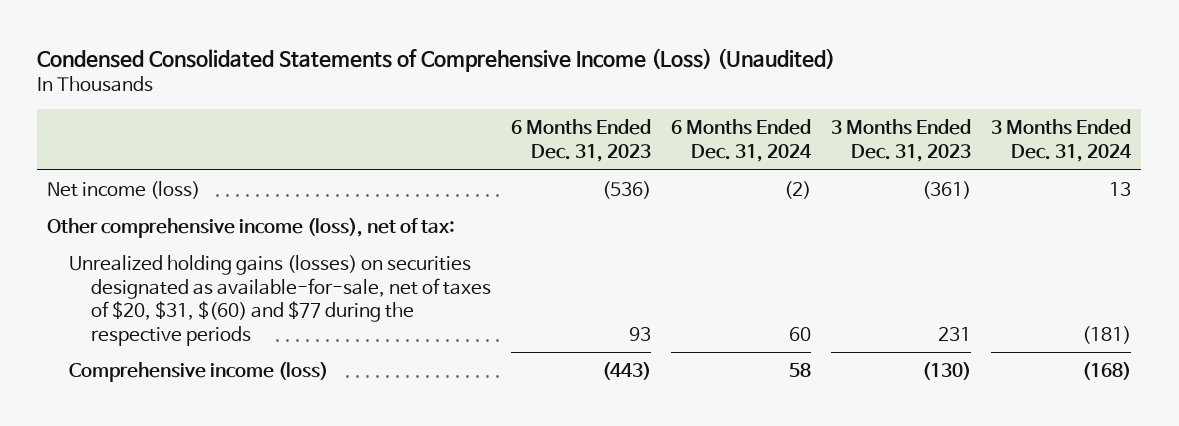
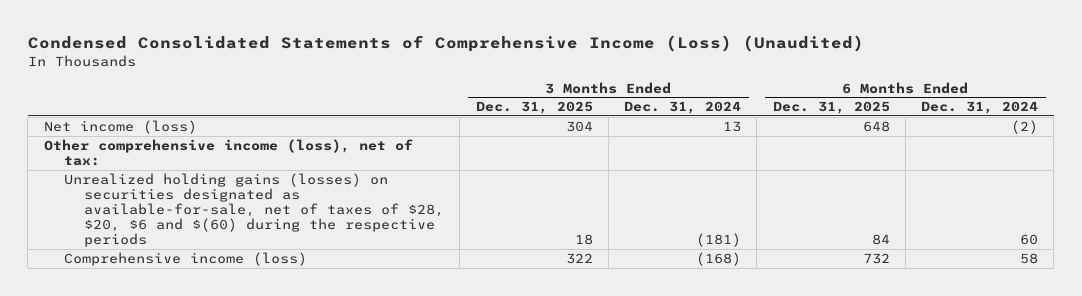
[510,119,651,162] 6 Months Ended Dec. 31, 2023 -> none
[831,119,972,162] 3 Months Ended Dec. 31, 2023 -> none
none -> [475,101,593,115] Dec. 31, 2025
none -> [772,101,890,115] Dec. 31, 2025
[69,254,491,346] Unrealized holding gains (losses) on securities designated as available-for-sale, net of taxes of $20, $31, $(60) and $77 during the respective periods -> [63,172,445,248] Unrealized holding gains (losses) on securities designated as available-for-sale, net of taxes of $28, $20, $6 and $(60) during the respective periods

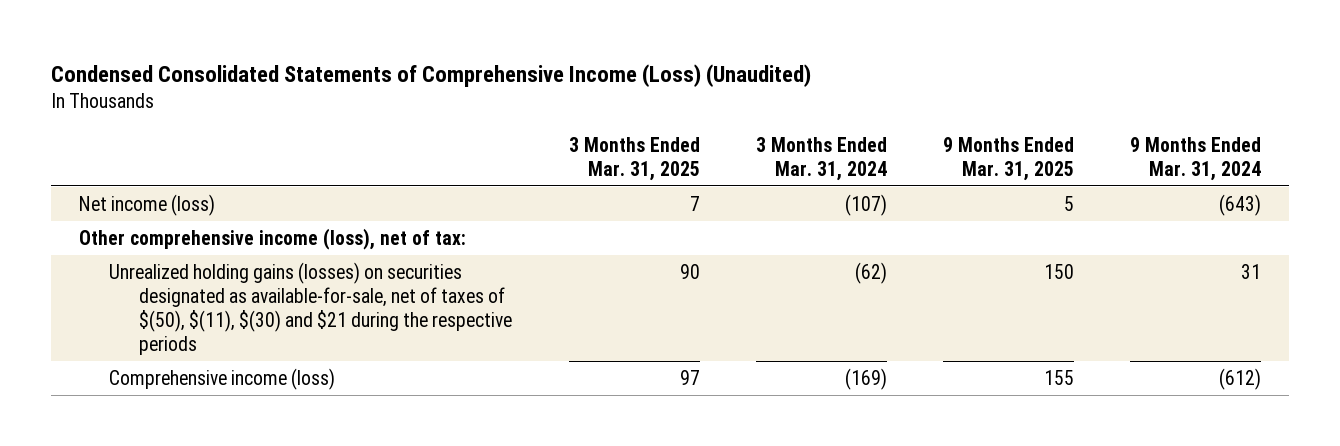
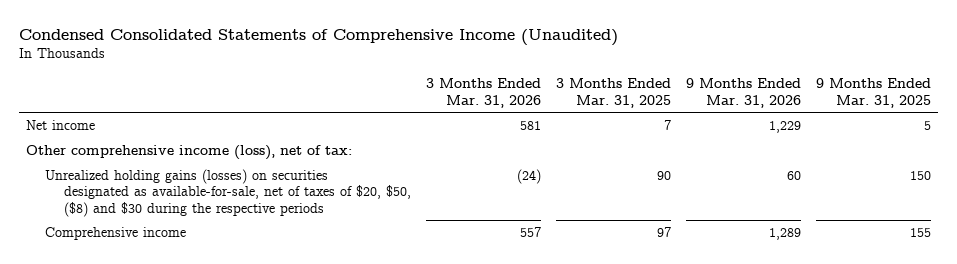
[51,63,812,87] Condensed Consolidated Statements of Comprehensive Income (Loss) (Unaudited) -> [19,28,619,46] Condensed Consolidated Statements of Comprehensive Income (Unaudited)
[755,136,887,181] 3 Months Ended Mar. 31, 2024 -> none
[1130,136,1262,181] 9 Months Ended Mar. 31, 2024 -> none
none -> [426,78,542,108] 3 Months Ended Mar. 31, 2026
none -> [685,78,801,108] 9 Months Ended Mar. 31, 2026
[79,193,216,216] Net income (loss) -> [26,119,96,130] Net income
[109,261,513,355] Unrealized holding gains (losses) on securities designated as available-for-sale, net of taxes of $(50), $(11), $(30) and $21 during the respective periods -> [45,168,412,217] Unrealized holding gains (losses) on securities designated as available-for-sale, net of taxes of $20, $50, ($8) and $30 during the respective periods
[109,367,336,390] Comprehensive income (loss) -> [45,226,187,240] Comprehensive income

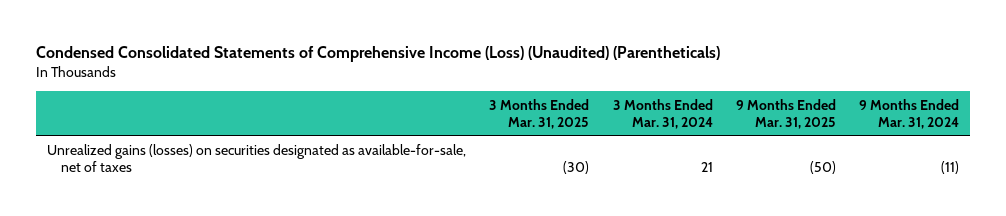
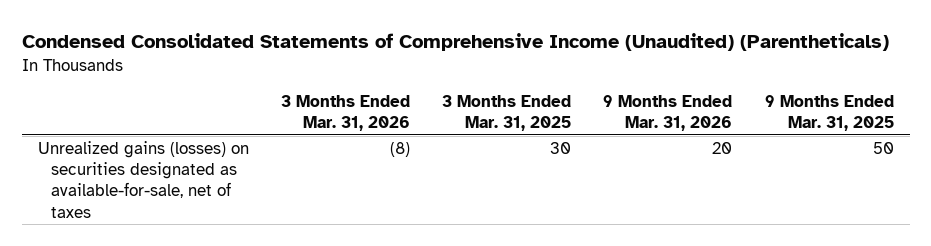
[35,45,720,62] Condensed Consolidated Statements of Comprehensive Income (Loss) (Unaudited) (Parentheticals) -> [21,33,889,52] Condensed Consolidated Statements of Comprehensive Income (Unaudited) (Parentheticals)
[612,98,713,129] 3 Months Ended Mar. 31, 2024 -> none
[858,98,959,129] 9 Months Ended Mar. 31, 2024 -> none
none -> [280,94,410,131] 3 Months Ended Mar. 31, 2026
none -> [603,94,733,131] 9 Months Ended Mar. 31, 2026
[563,160,590,174] (30) -> [550,142,572,155] 30
[809,160,836,174] (50) -> [872,142,894,155] 50

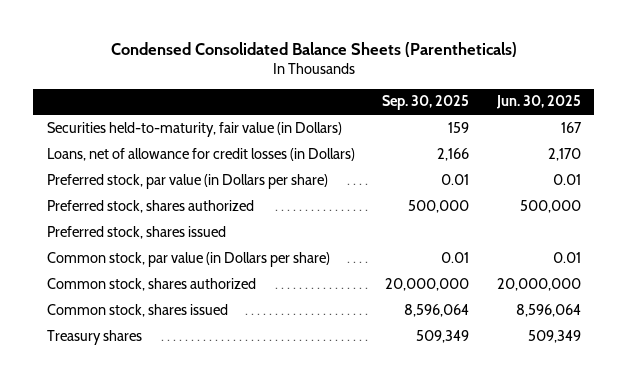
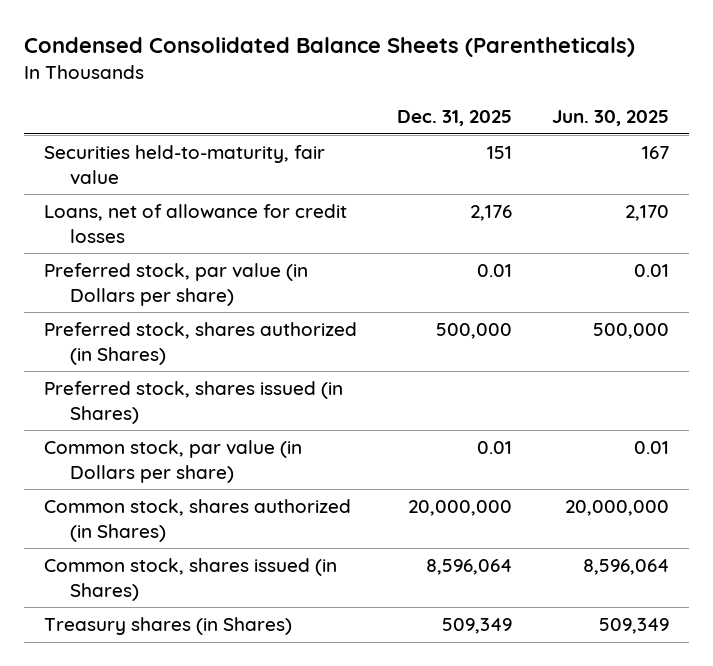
[382,95,470,111] Sep. 30, 2025 -> none
none -> [396,109,512,126] Dec. 31, 2025
[46,121,342,137] Securities held-to-maturity, fair value (in Dollars) -> [43,145,325,185] Securities held-to-maturity, fair value
[46,147,355,161] Loans, net of allowance for credit losses (in Dollars) -> [43,204,347,243] Loans, net of allowance for credit losses
[46,199,254,213] Preferred stock, shares authorized -> [43,322,357,365] Preferred stock, shares authorized (in Shares)
[46,225,226,239] Preferred stock, shares issued -> [43,381,343,424] Preferred stock, shares issued (in Shares)
[46,277,256,291] Common stock, shares authorized -> [43,499,351,542] Common stock, shares authorized (in Shares)
[46,303,228,317] Common stock, shares issued -> [43,558,337,601] Common stock, shares issued (in Shares)
[46,329,142,345] Treasury shares -> [43,617,292,636] Treasury shares (in Shares)

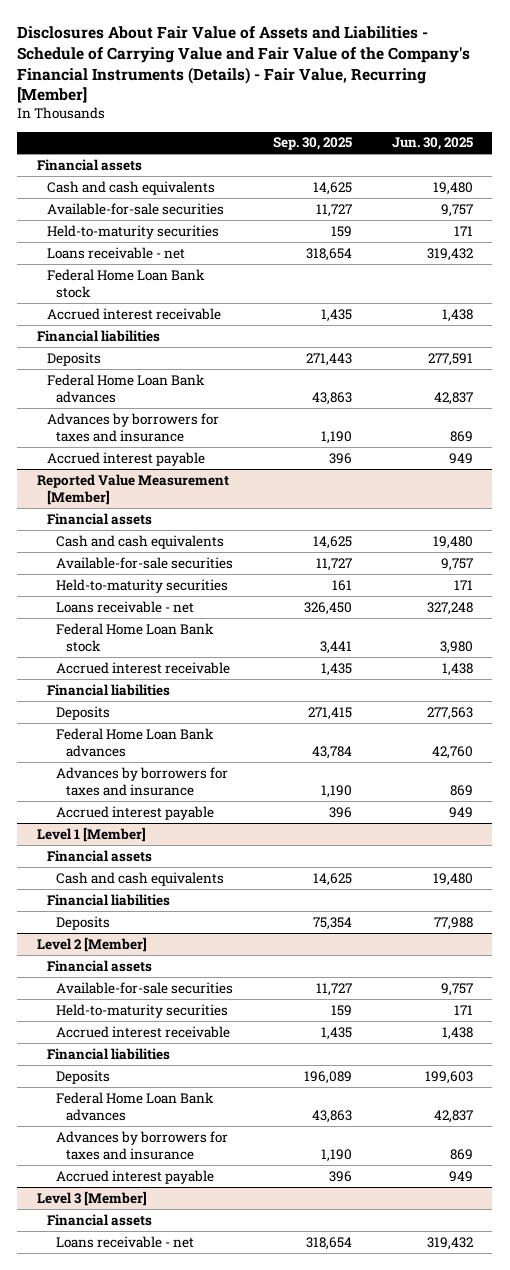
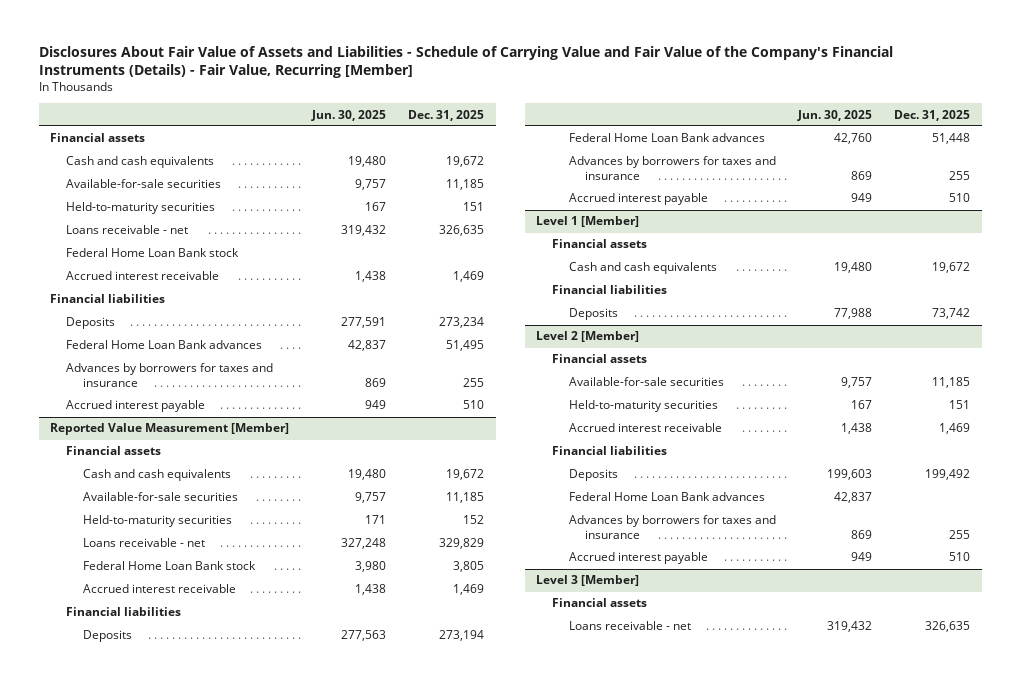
[272,137,352,151] Sep. 30, 2025 -> none
none -> [408,109,485,121] Dec. 31, 2025
[453,225,473,236] 171 -> [365,202,387,212] 167
[453,1004,473,1015] 171 -> [851,400,873,410] 167

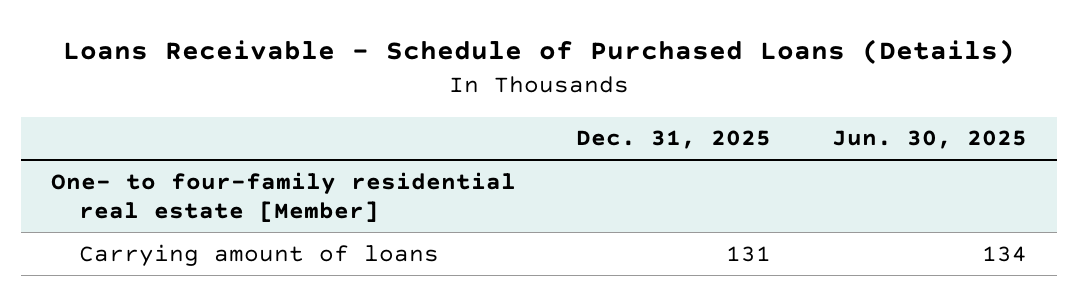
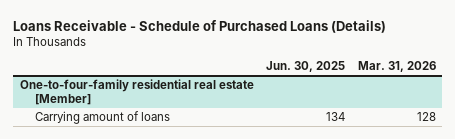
[576,130,772,150] Dec. 31, 2025 -> none
none -> [357,61,436,73] Mar. 31, 2026
[51,171,517,222] One- to four-family residential real estate [Member] -> [19,79,254,106] One-to-four-family residential real estate [Member]

